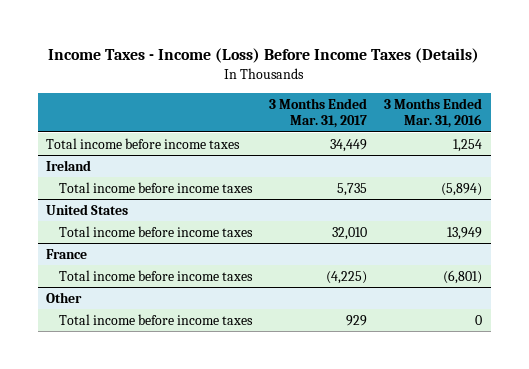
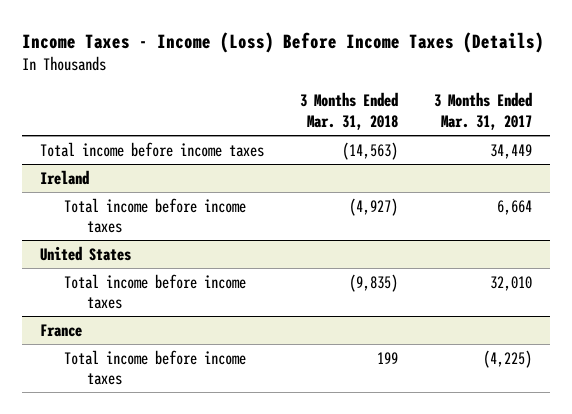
[384,98,483,129] 3 Months Ended Mar. 31, 2016 -> none
none -> [299,92,398,131] 3 Months Ended Mar. 31, 2018
[337,182,368,196] 5,735 -> [496,199,532,215] 6,664
[46,291,83,303] Other -> none
[59,313,254,325] Total income before income taxes -> none

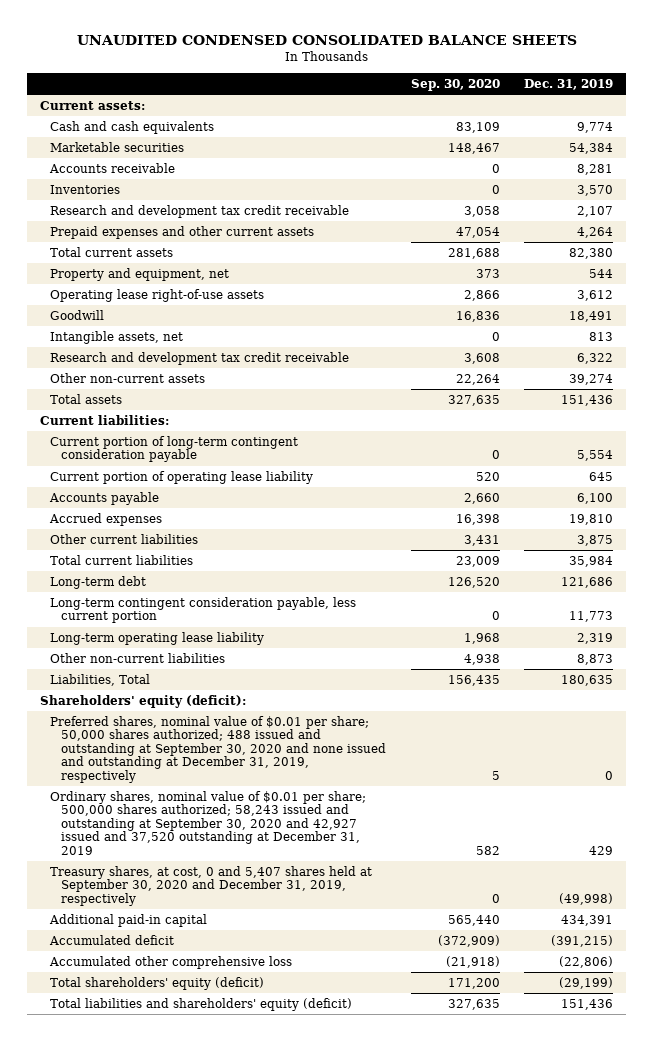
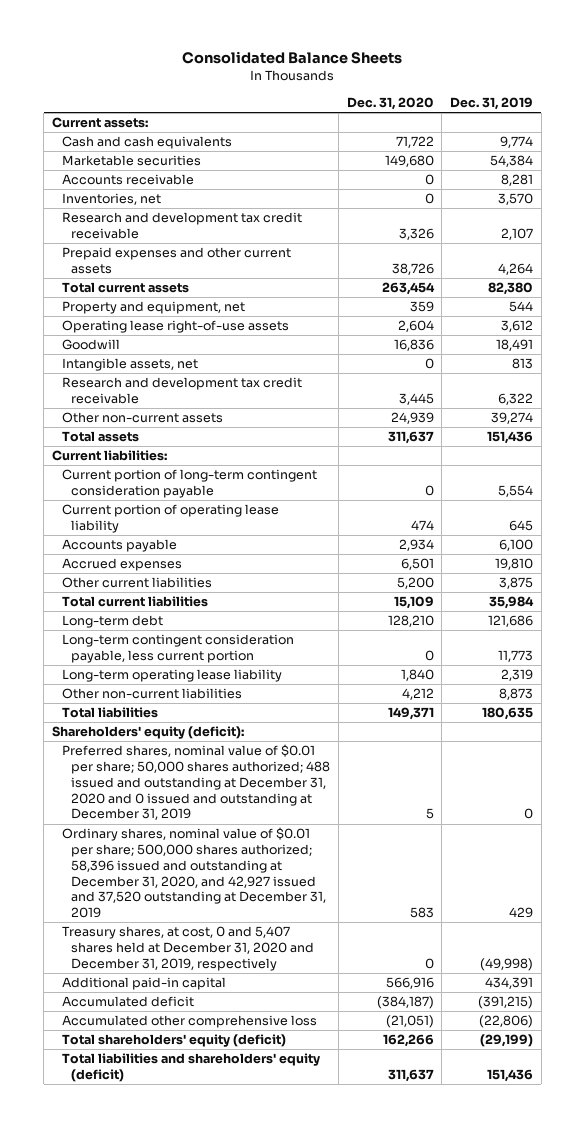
[76,35,577,46] UNAUDITED CONDENSED CONSOLIDATED BALANCE SHEETS -> [182,51,403,65] Consolidated Balance Sheets
[410,78,500,91] Sep. 30, 2020 -> none
none -> [346,97,434,111] Dec. 31, 2020
[50,184,121,194] Inventories -> [61,193,161,206] Inventories, net
[50,673,151,686] Liabilities, Total -> [61,707,158,719] Total liabilities
[50,715,386,783] Preferred shares, nominal value of $0.01 per share; 50,000 shares authorized; 488 issued and outstanding at September 30, 2020 and none issued and outstanding at December 31, 2019, respectively -> [61,744,331,821] Preferred shares, nominal value of $0.01 per share; 50,000 shares authorized; 488 issued and outstanding at December 31, 2020 and 0 issued and outstanding at December 31, 2019
[50,790,367,855] Ordinary shares, nominal value of $0.01 per share; 500,000 shares authorized; 58,243 issued and outstanding at September 30, 2020 and 42,927 issued and 37,520 outstanding at December 31, 2019 -> [61,827,327,919] Ordinary shares, nominal value of $0.01 per share; 500,000 shares authorized; 58,396 issued and outstanding at December 31, 2020, and 42,927 issued and 37,520 outstanding at December 31, 2019
[50,865,373,906] Treasury shares, at cost, 0 and 5,407 shares held at September 30, 2020 and December 31, 2019, respectively -> [61,926,315,971] Treasury shares, at cost, 0 and 5,407 shares held at December 31, 2020 and December 31, 2019, respectively

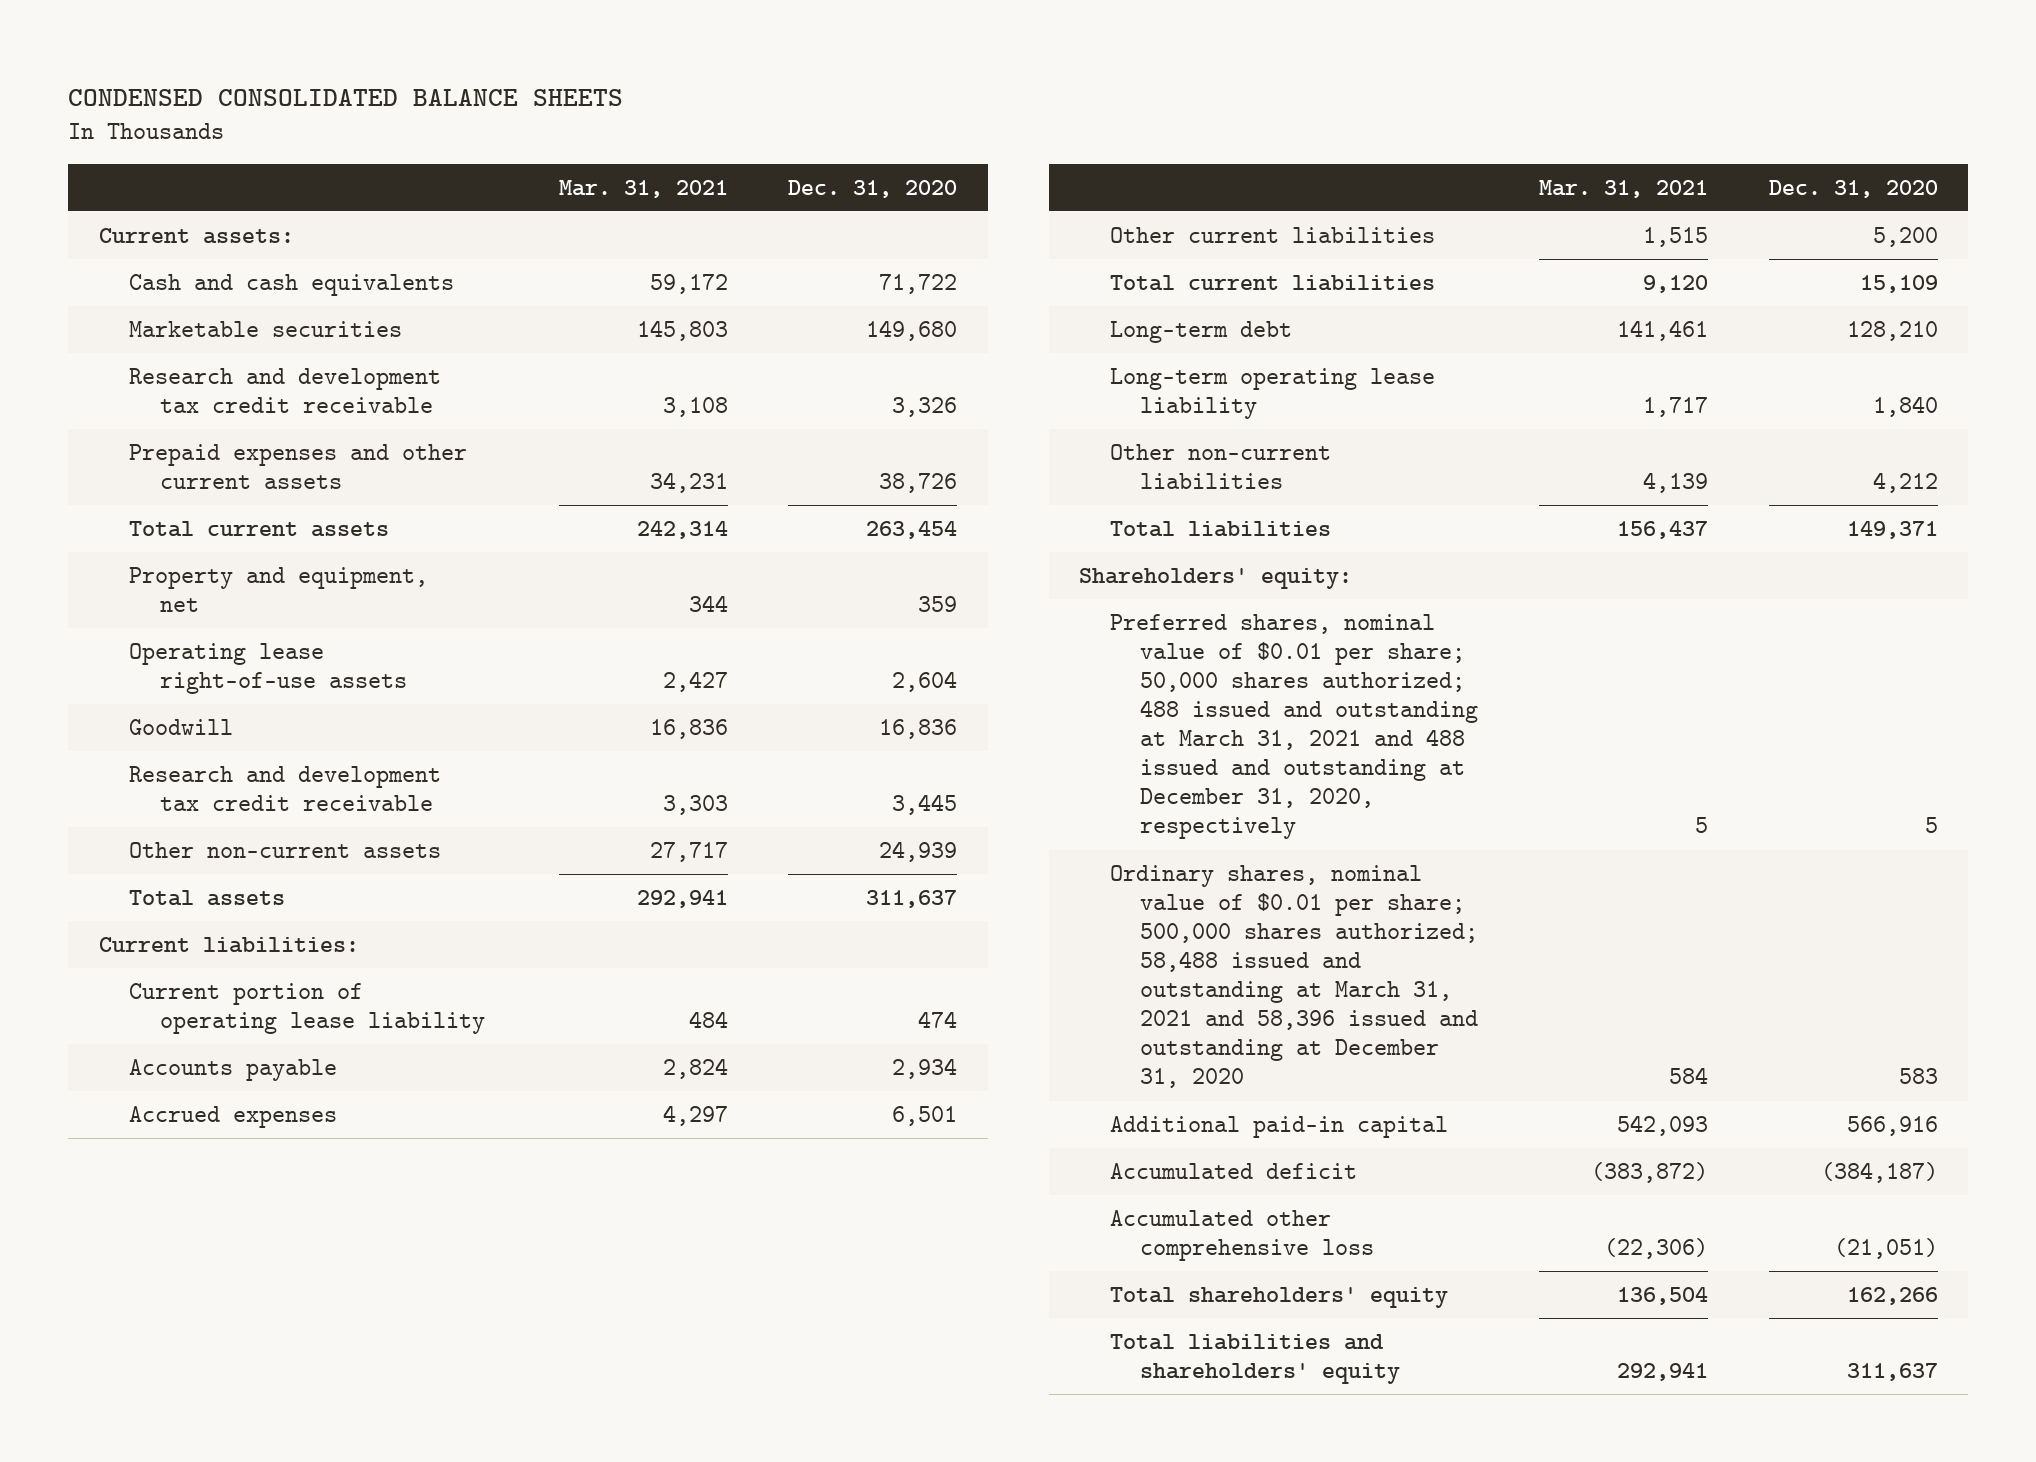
[182,51,403,65] Consolidated Balance Sheets -> [68,89,624,107] CONDENSED CONSOLIDATED BALANCE SHEETS
[449,97,533,111] Dec. 31, 2019 -> none
none -> [558,179,728,198] Mar. 31, 2021
[61,174,194,186] Accounts receivable -> none
[61,193,161,206] Inventories, net -> none
[61,358,198,372] Intangible assets, net -> none
[61,469,317,499] Current portion of long-term contingent consideration payable -> none
[61,634,294,664] Long-term contingent consideration payable, less current portion -> none
[61,926,315,971] Treasury shares, at cost, 0 and 5,407 shares held at December 31, 2020 and December 31, 2019, respectively -> none
[52,726,245,740] Shareholders' equity (deficit): -> [1079,568,1353,590] Shareholders' equity:
[61,744,331,821] Preferred shares, nominal value of $0.01 per share; 50,000 shares authorized; 488 issued and outstanding at December 31, 2020 and 0 issued and outstanding at December 31, 2019 -> [1109,614,1479,840] Preferred shares, nominal value of $0.01 per share; 50,000 shares authorized; 488 issued and outstanding at March 31, 2021 and 488 issued and outstanding at December 31, 2020, respectively
[61,827,327,919] Ordinary shares, nominal value of $0.01 per share; 500,000 shares authorized; 58,396 issued and outstanding at December 31, 2020, and 42,927 issued and 37,520 outstanding at December 31, 2019 -> [1109,865,1479,1089] Ordinary shares, nominal value of $0.01 per share; 500,000 shares authorized; 58,488 issued and outstanding at March 31, 2021 and 58,396 issued and outstanding at December 31, 2020
[61,1034,286,1048] Total shareholders' equity (deficit) -> [1109,1287,1448,1309] Total shareholders' equity
[61,1053,320,1083] Total liabilities and shareholders' equity (deficit) -> [1109,1334,1401,1385] Total liabilities and shareholders' equity

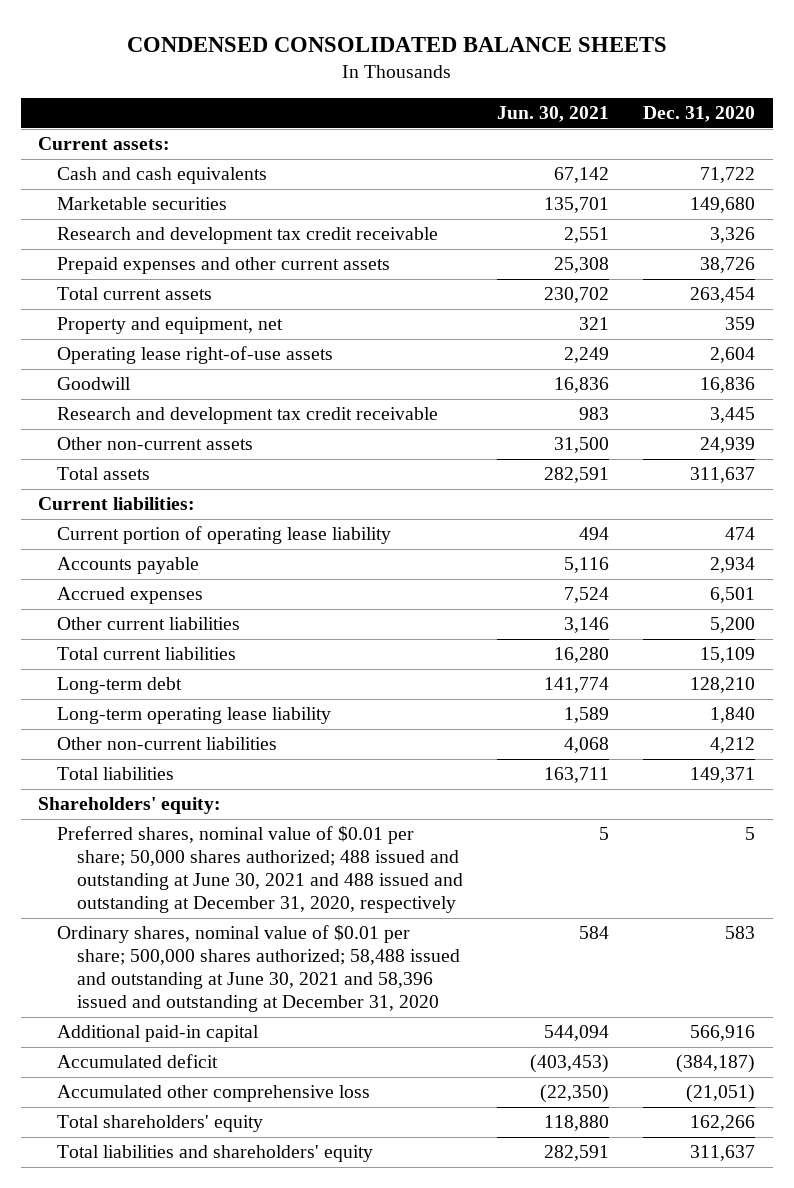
[558,179,728,198] Mar. 31, 2021 -> none
none -> [497,106,610,123] Jun. 30, 2021
[1109,614,1479,840] Preferred shares, nominal value of $0.01 per share; 50,000 shares authorized; 488 issued and outstanding at March 31, 2021 and 488 issued and outstanding at December 31, 2020, respectively -> [57,826,463,914] Preferred shares, nominal value of $0.01 per share; 50,000 shares authorized; 488 issued and outstanding at June 30, 2021 and 488 issued and outstanding at December 31, 2020, respectively
[1109,865,1479,1089] Ordinary shares, nominal value of $0.01 per share; 500,000 shares authorized; 58,488 issued and outstanding at March 31, 2021 and 58,396 issued and outstanding at December 31, 2020 -> [57,925,460,1013] Ordinary shares, nominal value of $0.01 per share; 500,000 shares authorized; 58,488 issued and outstanding at June 30, 2021 and 58,396 issued and outstanding at December 31, 2020

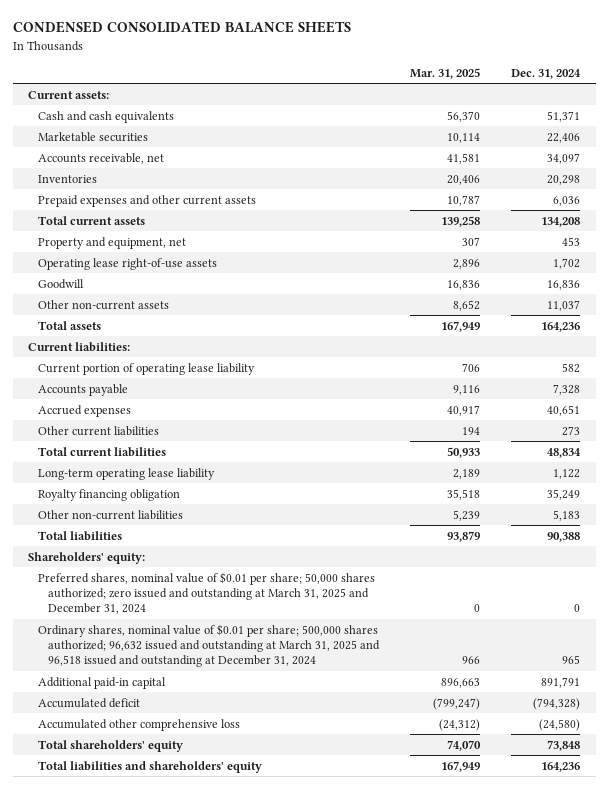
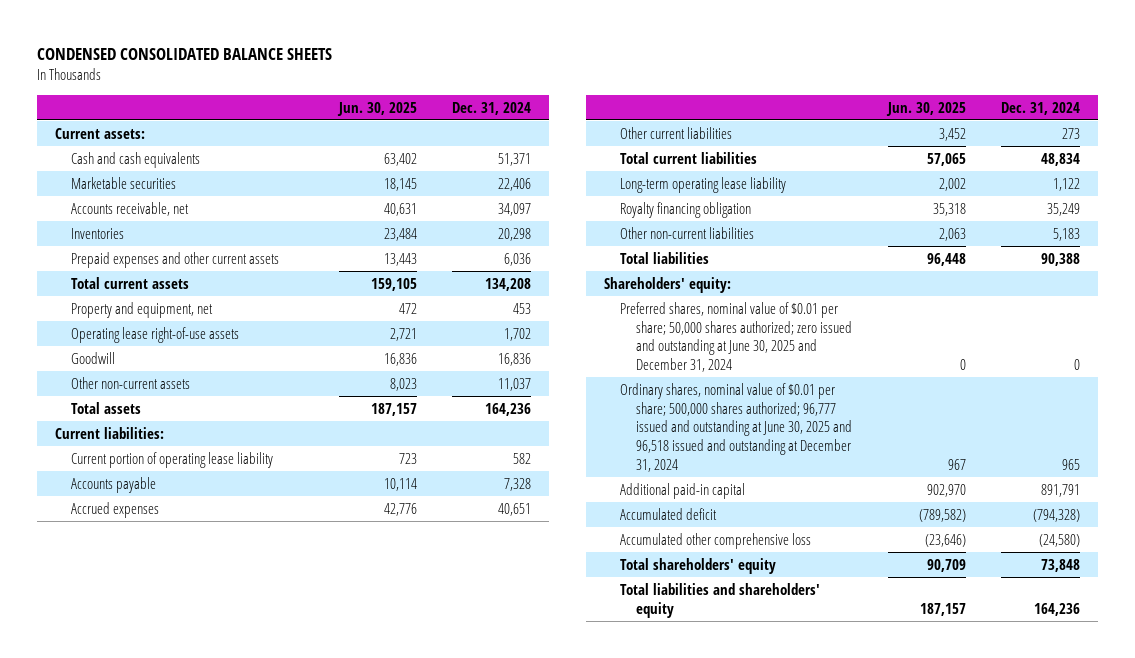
[410,67,481,79] Mar. 31, 2025 -> none
none -> [336,101,417,116] Jun. 30, 2025
[38,571,376,615] Preferred shares, nominal value of $0.01 per share; 50,000 shares authorized; zero issued and outstanding at March 31, 2025 and December 31, 2024 -> [619,301,853,373] Preferred shares, nominal value of $0.01 per share; 50,000 shares authorized; zero issued and outstanding at June 30, 2025 and December 31, 2024
[38,623,381,668] Ordinary shares, nominal value of $0.01 per share; 500,000 shares authorized; 96,632 issued and outstanding at March 31, 2025 and 96,518 issued and outstanding at December 31, 2024 -> [619,382,853,473] Ordinary shares, nominal value of $0.01 per share; 500,000 shares authorized; 96,777 issued and outstanding at June 30, 2025 and 96,518 issued and outstanding at December 31, 2024

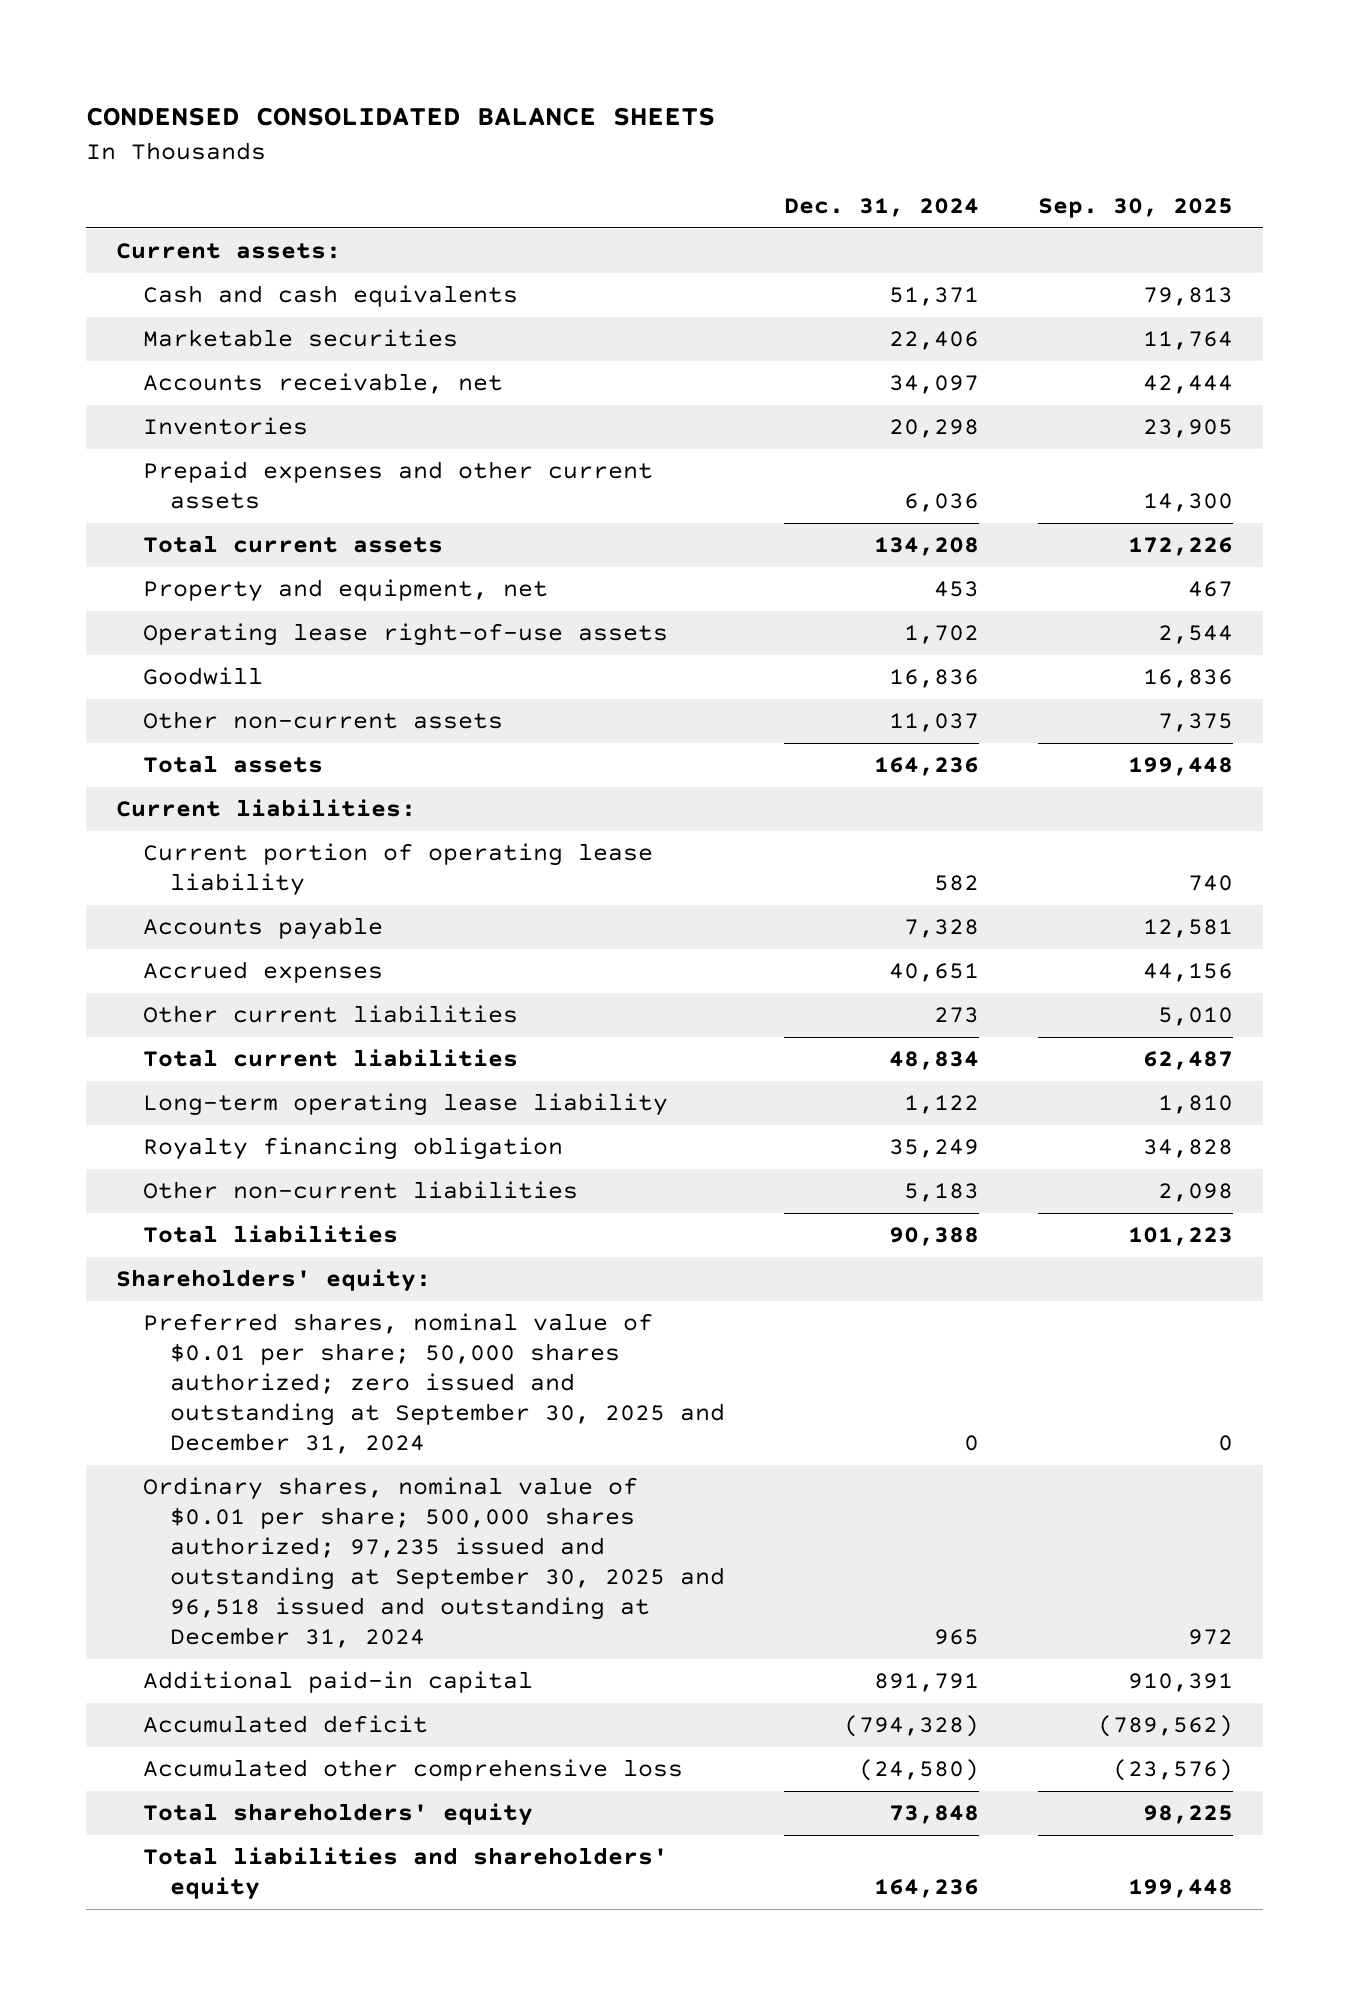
[336,101,417,116] Jun. 30, 2025 -> none
none -> [1038,198,1234,219] Sep. 30, 2025
[619,301,853,373] Preferred shares, nominal value of $0.01 per share; 50,000 shares authorized; zero issued and outstanding at June 30, 2025 and December 31, 2024 -> [142,1313,725,1455] Preferred shares, nominal value of $0.01 per share; 50,000 shares authorized; zero issued and outstanding at September 30, 2025 and December 31, 2024
[619,382,853,473] Ordinary shares, nominal value of $0.01 per share; 500,000 shares authorized; 96,777 issued and outstanding at June 30, 2025 and 96,518 issued and outstanding at December 31, 2024 -> [142,1477,725,1648] Ordinary shares, nominal value of $0.01 per share; 500,000 shares authorized; 97,235 issued and outstanding at September 30, 2025 and 96,518 issued and outstanding at December 31, 2024

